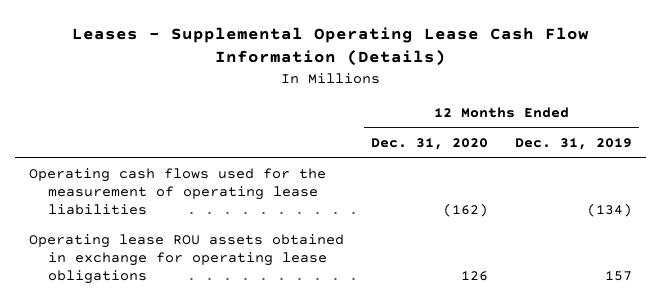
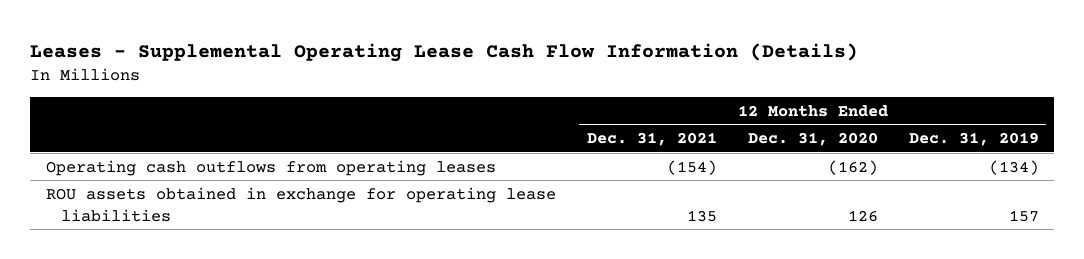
none -> [586,132,717,147] Dec. 31, 2021
[29,168,327,216] Operating cash flows used for the measurement of operating lease liabilities -> [45,159,496,176] Operating cash outflows from operating leases
[29,234,345,285] Operating lease ROU assets obtained in exchange for operating lease obligations -> [45,186,556,222] ROU assets obtained in exchange for operating lease liabilities

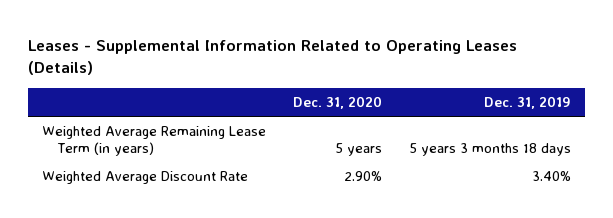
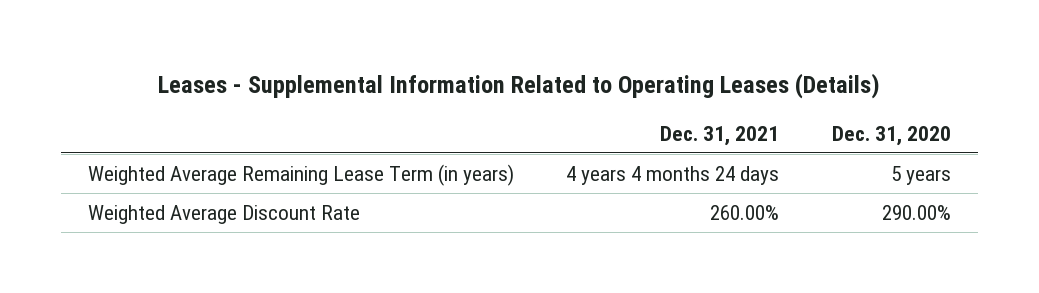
[484,95,572,109] Dec. 31, 2019 -> none
none -> [660,126,780,147] Dec. 31, 2021
[344,171,383,182] 2.90% -> [882,204,952,220] 290.00%

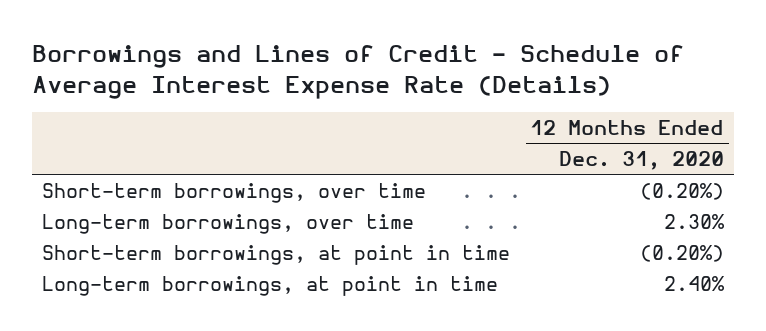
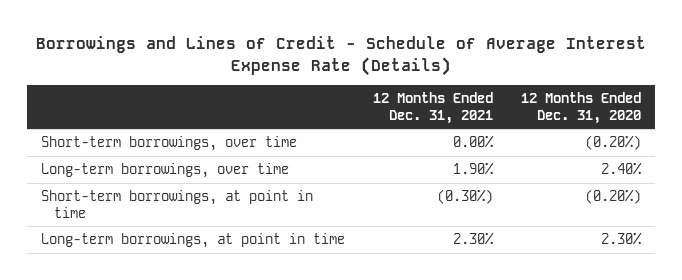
none -> [373,92,494,124] 12 Months Ended Dec. 31, 2021
[663,213,725,229] 2.30% -> [601,162,643,176] 2.40%
[663,275,725,291] 2.40% -> [601,232,643,246] 2.30%

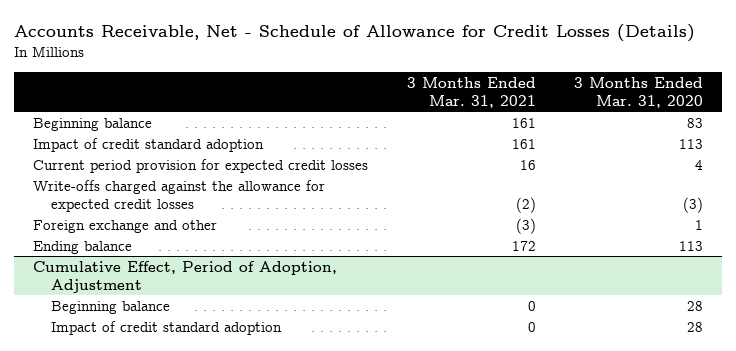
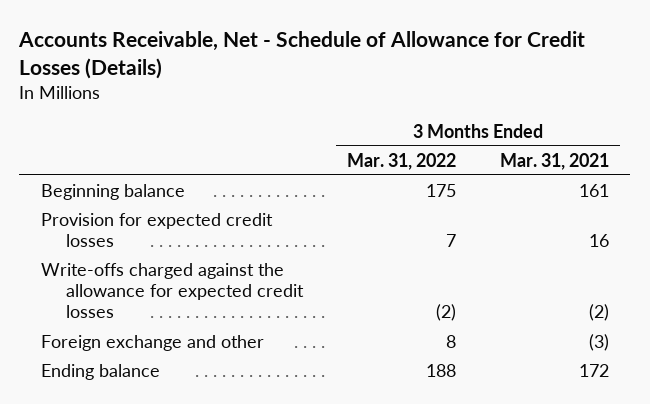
[574,76,704,108] 3 Months Ended Mar. 31, 2020 -> none
none -> [346,152,456,170] Mar. 31, 2022
[33,137,265,152] Impact of credit standard adoption -> none
[33,158,369,173] Current period provision for expected credit losses -> [40,213,273,248] Provision for expected credit losses
[33,260,338,293] Cumulative Effect, Period of Adoption, Adjustment -> none
[51,300,171,314] Beginning balance -> none
[51,320,283,335] Impact of credit standard adoption -> none

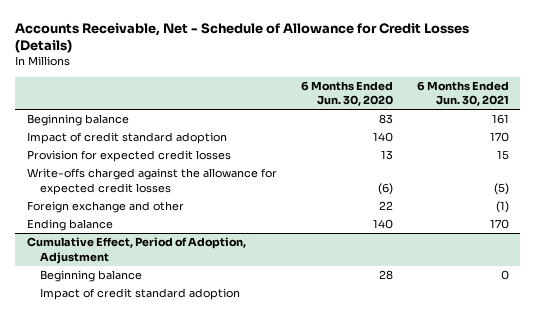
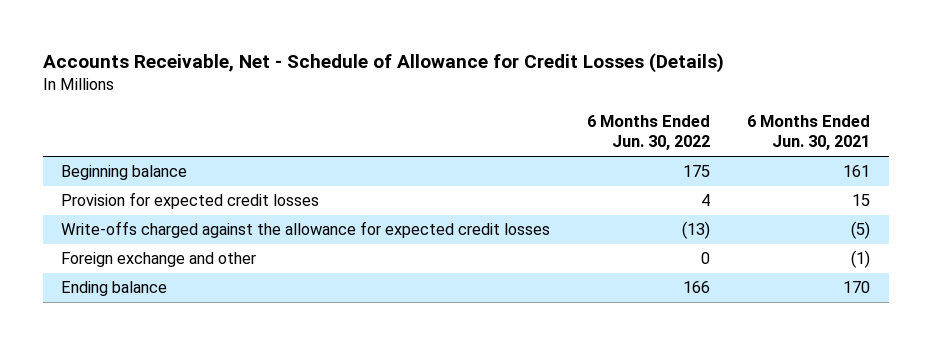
[300,80,393,107] 6 Months Ended Jun. 30, 2020 -> none
none -> [587,114,711,151] 6 Months Ended Jun. 30, 2022
[27,132,228,145] Impact of credit standard adoption -> none
[27,237,247,264] Cumulative Effect, Period of Adoption, Adjustment -> none
[39,270,142,283] Beginning balance -> none
[39,288,240,301] Impact of credit standard adoption -> none

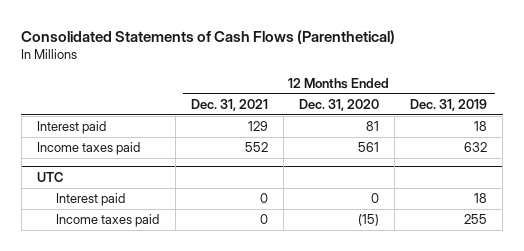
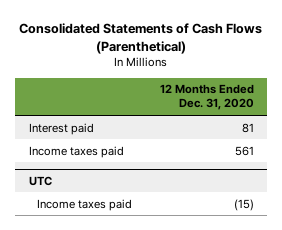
[190,99,268,112] Dec. 31, 2021 -> none
[410,99,488,112] Dec. 31, 2019 -> none
[56,193,126,207] Interest paid -> none

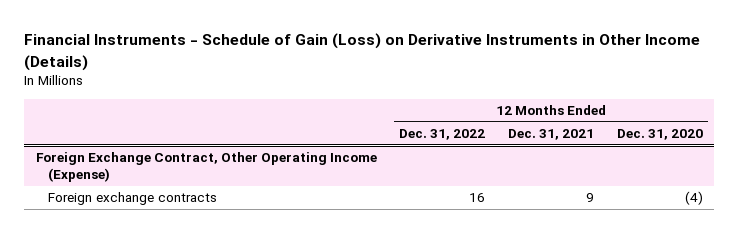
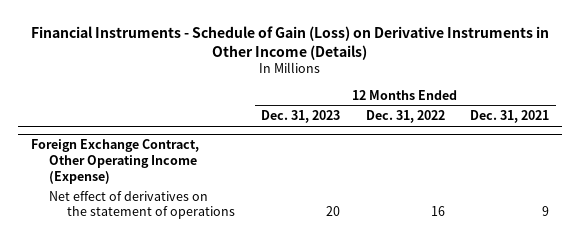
[616,129,703,141] Dec. 31, 2020 -> none
none -> [261,110,341,124] Dec. 31, 2023
[48,192,218,206] Foreign exchange contracts -> [49,190,236,220] Net effect of derivatives on the statement of operations

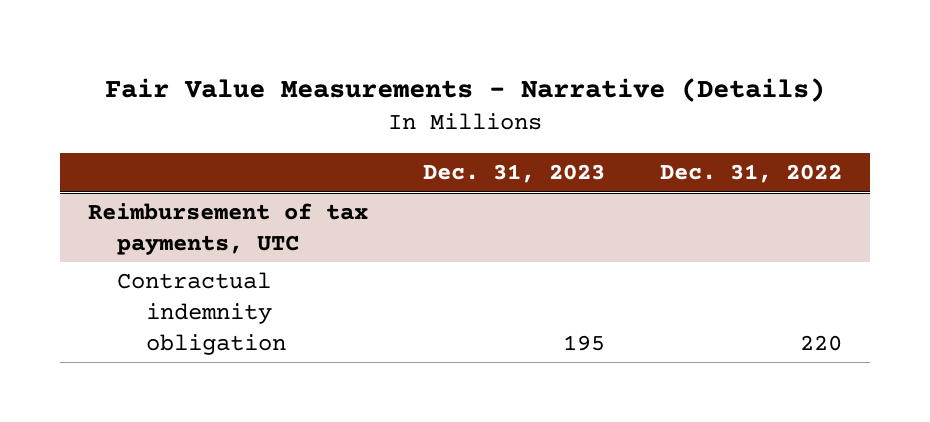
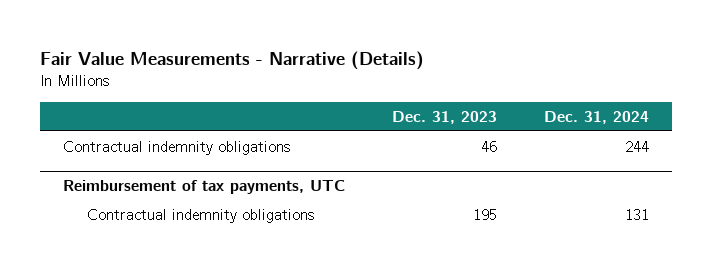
[660,164,843,184] Dec. 31, 2022 -> none
none -> [543,110,649,124] Dec. 31, 2024
none -> [63,140,291,155] Contractual indemnity obligations
[116,272,286,355] Contractual indemnity obligation -> [86,208,314,223] Contractual indemnity obligations

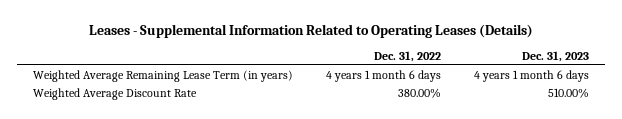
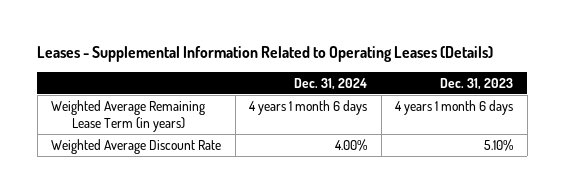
[373,51,441,63] Dec. 31, 2022 -> none
none -> [294,77,368,90] Dec. 31, 2024
[547,87,589,98] 510.00% -> [484,138,514,151] 5.10%

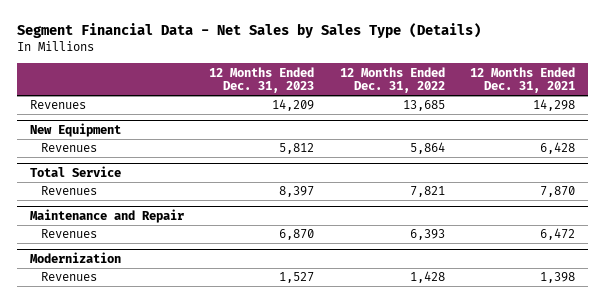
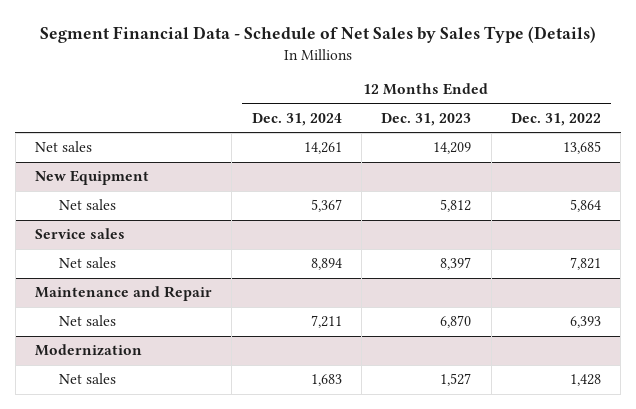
[16,23,481,39] Segment Financial Data - Net Sales by Sales Type (Details) -> [40,26,597,44] Segment Financial Data - Schedule of Net Sales by Sales Type (Details)
[470,66,576,94] 12 Months Ended Dec. 31, 2021 -> none
none -> [251,112,342,126] Dec. 31, 2024
[29,100,86,110] Revenues -> [35,141,93,153] Net sales
[41,143,98,153] Revenues -> [59,199,117,211] Net sales
[29,166,121,178] Total Service -> [35,228,126,240] Service sales
[41,186,98,196] Revenues -> [59,257,117,269] Net sales
[41,229,98,239] Revenues -> [59,315,117,327] Net sales
[41,272,98,282] Revenues -> [59,373,117,385] Net sales

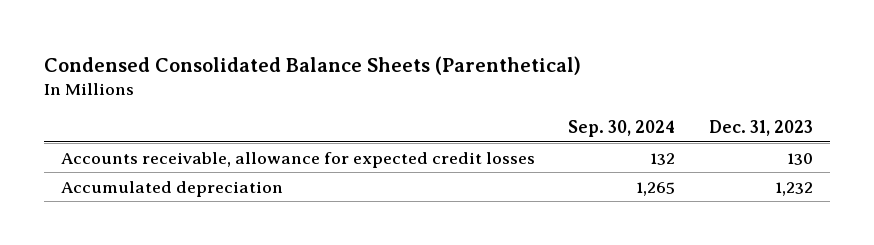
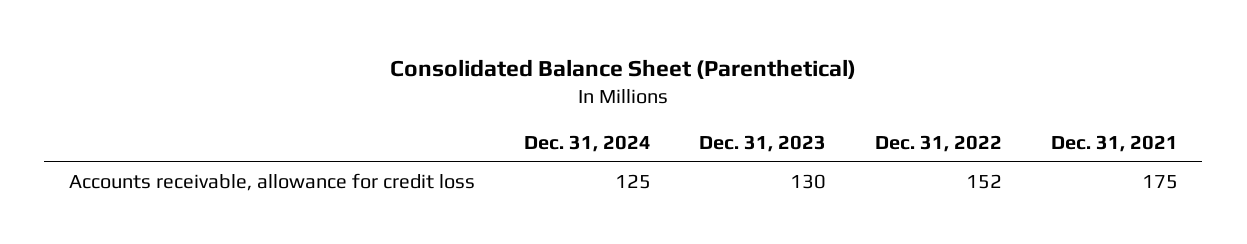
[44,55,582,75] Condensed Consolidated Balance Sheets (Parenthetical) -> [390,58,857,79] Consolidated Balance Sheet (Parenthetical)
[568,120,676,138] Sep. 30, 2024 -> none
none -> [523,134,651,152] Dec. 31, 2024
none -> [875,134,1003,152] Dec. 31, 2022
none -> [1050,134,1178,152] Dec. 31, 2021
[60,180,283,197] Accumulated depreciation -> none
[60,151,535,168] Accounts receivable, allowance for expected credit losses -> [68,172,475,191] Accounts receivable, allowance for credit loss

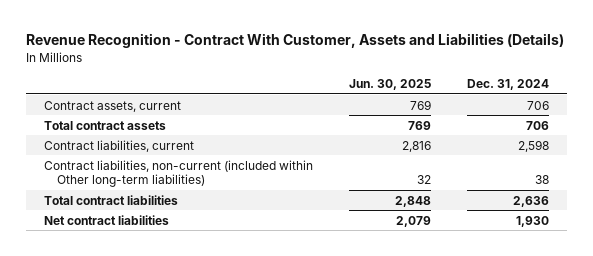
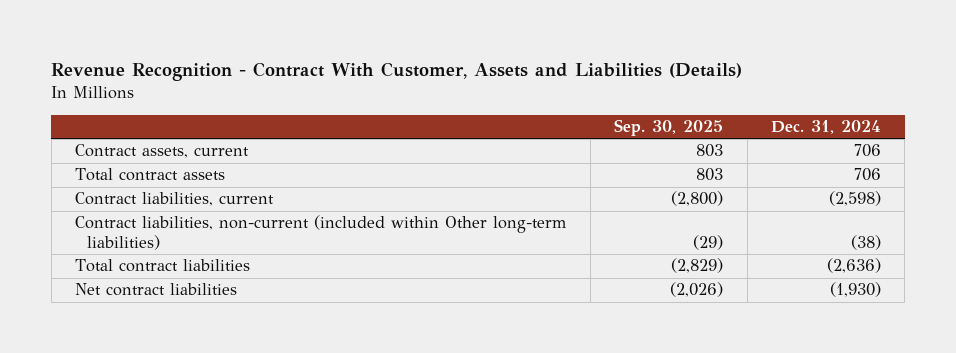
[348,79,431,91] Jun. 30, 2025 -> none
none -> [614,119,724,137] Sep. 30, 2025
[517,139,549,152] 2,598 -> [828,191,881,207] (2,598)
[534,175,549,185] 38 -> [850,234,881,250] (38)
[512,195,549,207] 2,636 -> [826,258,881,274] (2,636)
[515,215,549,227] 1,930 -> [829,282,881,298] (1,930)

